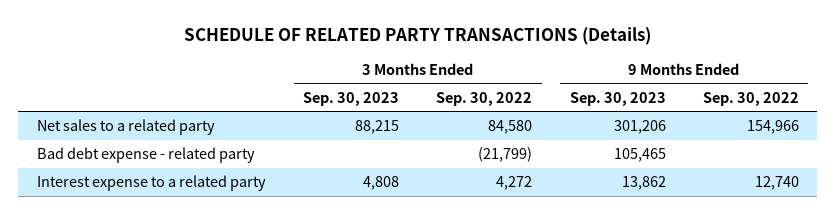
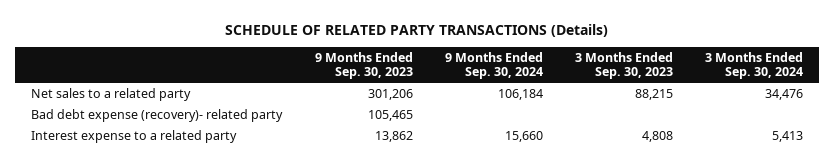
[436,91,533,106] Sep. 30, 2022 -> none
[702,91,799,106] Sep. 30, 2022 -> none
none -> [444,51,543,80] 9 Months Ended Sep. 30, 2024
none -> [704,51,803,80] 3 Months Ended Sep. 30, 2024
[36,147,255,164] Bad debt expense - related party -> [31,108,284,122] Bad debt expense (recovery)- related party

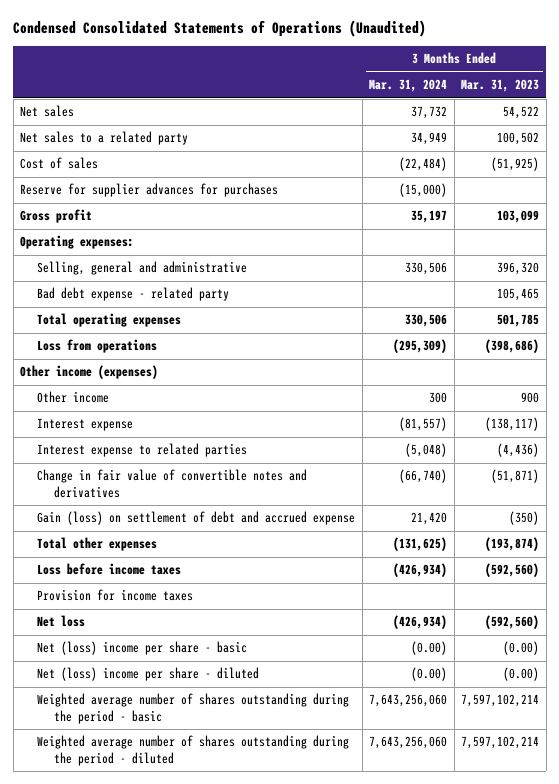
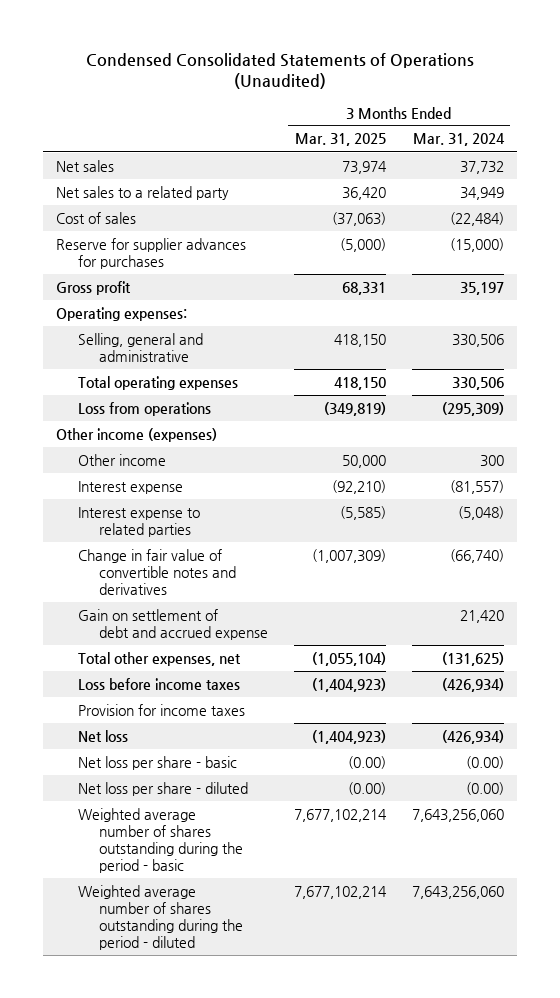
[461,79,540,93] Mar. 31, 2023 -> none
none -> [295,133,387,147] Mar. 31, 2025
[37,287,230,302] Bad debt expense - related party -> none
[37,511,356,526] Gain (loss) on settlement of debt and accrued expense -> [77,608,269,640] Gain on settlement of debt and accrued expense
[37,537,158,552] Total other expenses -> [77,651,241,666] Total other expenses, net
[37,641,248,656] Net (loss) income per share - basic -> [77,755,237,770] Net loss per share - basic
[37,667,260,682] Net (loss) income per share - diluted -> [77,781,248,796] Net loss per share - diluted

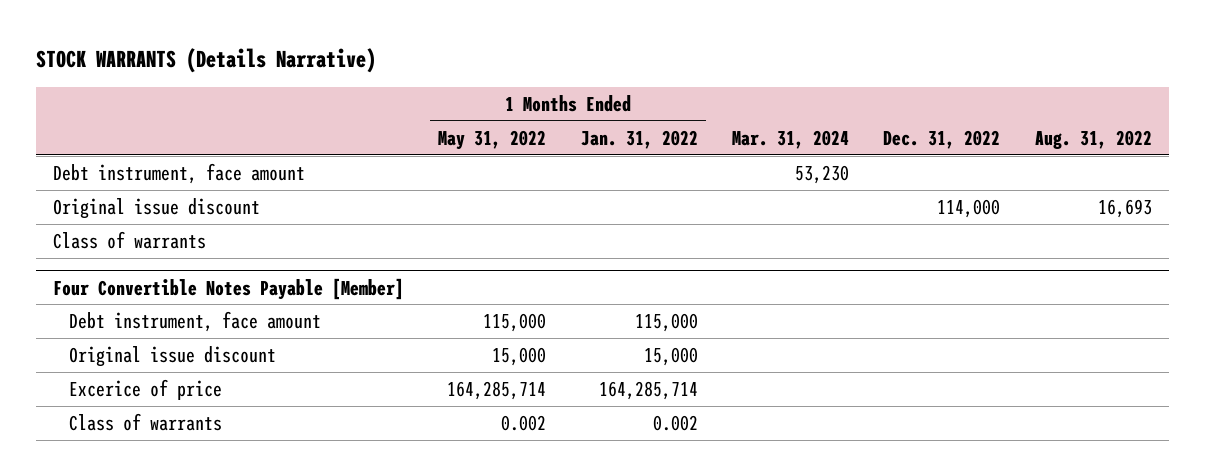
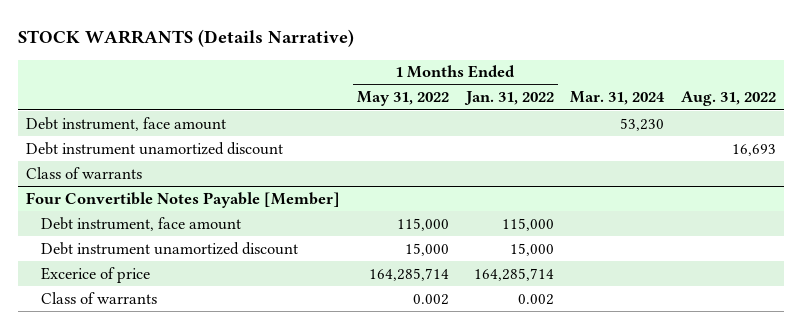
[883,129,1001,149] Dec. 31, 2022 -> none
[53,197,261,219] Original issue discount -> [26,141,284,155] Debt instrument unamortized discount
[69,345,277,367] Original issue discount -> [40,241,298,255] Debt instrument unamortized discount

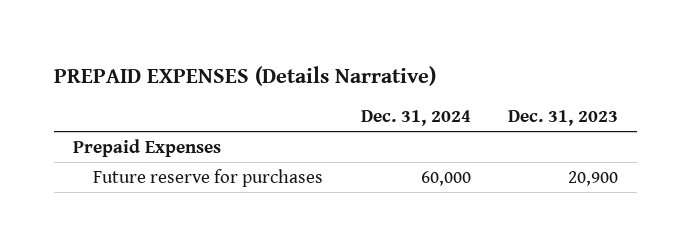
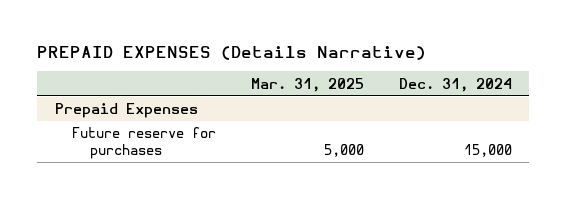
[508,110,619,127] Dec. 31, 2023 -> none
none -> [251,77,365,92] Mar. 31, 2025
[420,170,471,186] 60,000 -> [463,143,512,157] 15,000

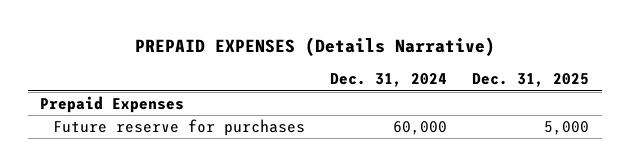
[251,77,365,92] Mar. 31, 2025 -> none
none -> [472,73,590,88] Dec. 31, 2025
[463,143,512,157] 15,000 -> [393,121,448,136] 60,000

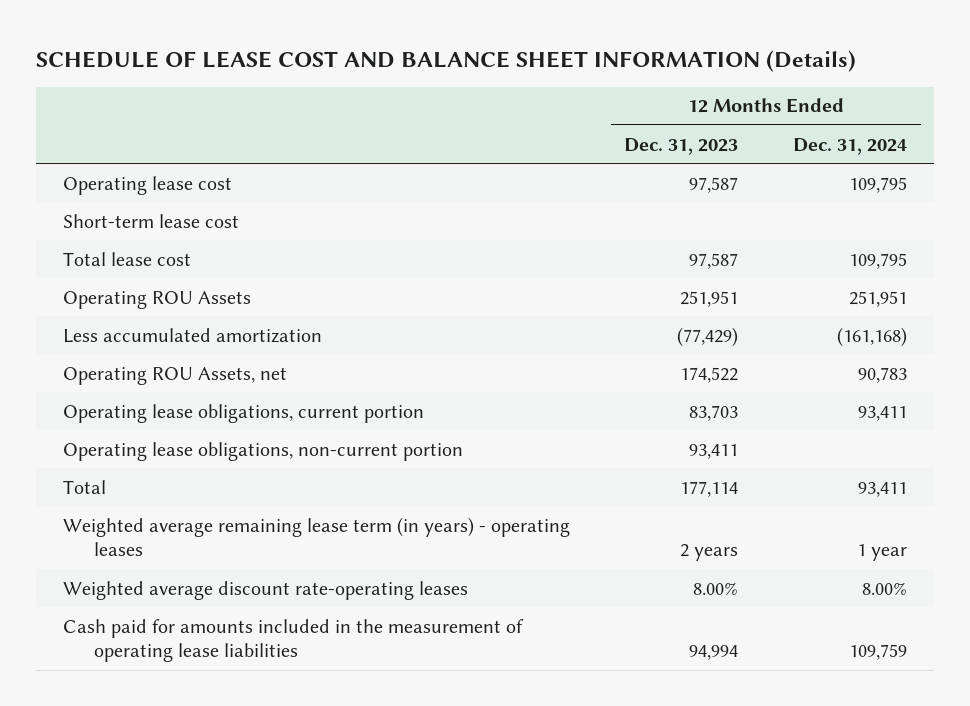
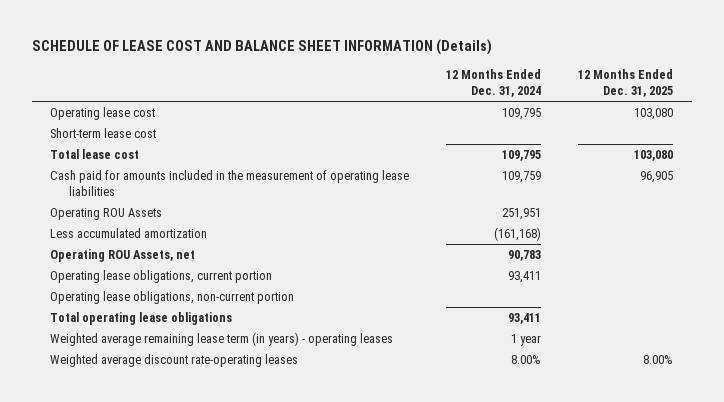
[624,137,739,155] Dec. 31, 2023 -> none
none -> [578,68,674,97] 12 Months Ended Dec. 31, 2025
[62,618,524,663] Cash paid for amounts included in the measurement of operating lease liabilities -> [50,169,410,197] Cash paid for amounts included in the measurement of operating lease liabilities
[62,479,106,494] Total -> [50,311,233,325] Total operating lease obligations

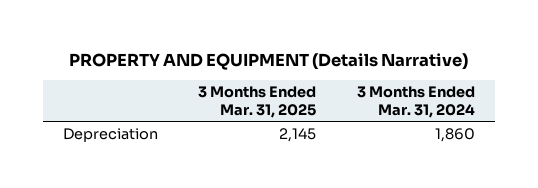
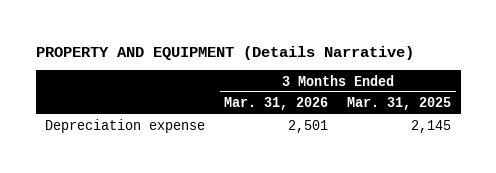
[356,85,475,119] 3 Months Ended Mar. 31, 2024 -> none
none -> [224,97,329,111] Mar. 31, 2026
[63,127,159,142] Depreciation -> [45,119,206,134] Depreciation expense

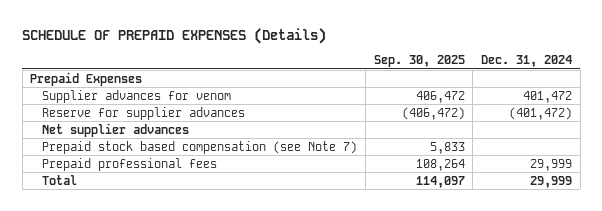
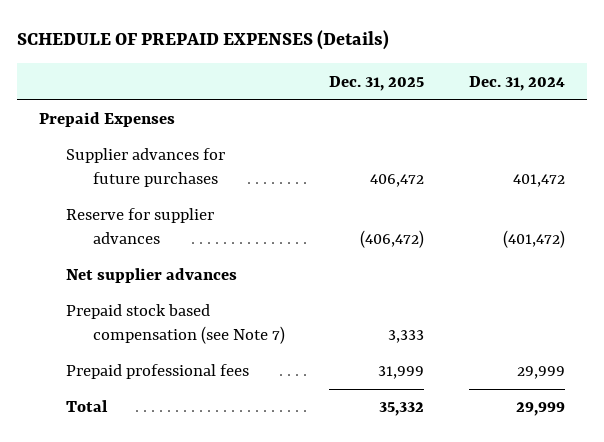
[373,55,465,68] Sep. 30, 2025 -> none
none -> [329,75,425,91] Dec. 31, 2025
[42,89,232,103] Supplier advances for venom -> [65,148,225,188] Supplier advances for future purchases

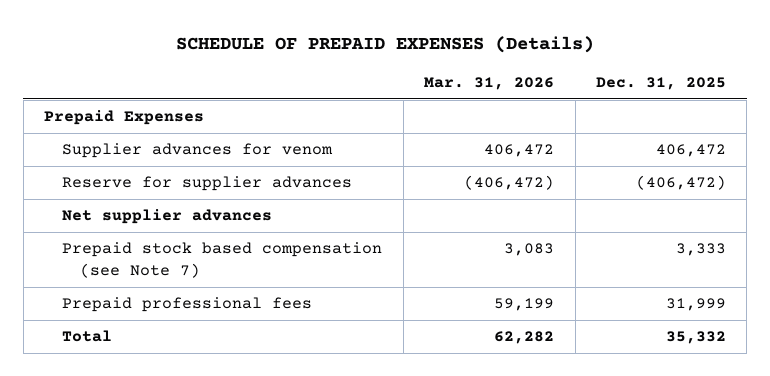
[468,75,565,91] Dec. 31, 2024 -> none
none -> [424,77,555,91] Mar. 31, 2026
[65,148,225,188] Supplier advances for future purchases -> [62,143,334,159] Supplier advances for venom

